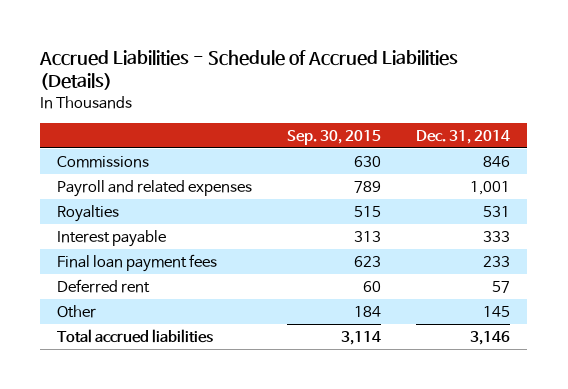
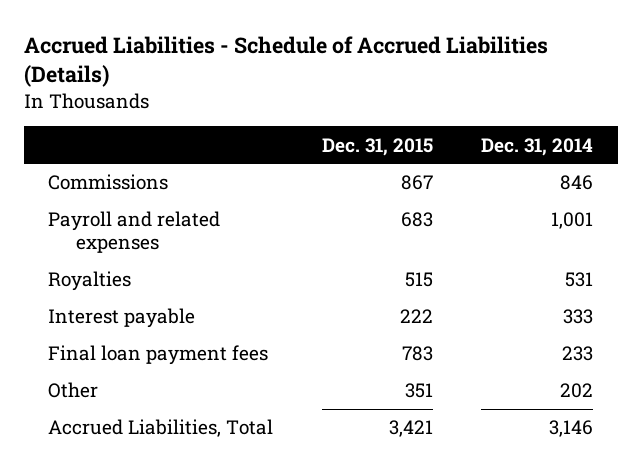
[287,129,382,145] Sep. 30, 2015 -> none
none -> [321,137,433,156] Dec. 31, 2015
[57,278,151,293] Deferred rent -> none
[483,305,511,317] 145 -> [560,383,594,399] 202
[57,328,214,343] Total accrued liabilities -> [48,419,274,438] Accrued Liabilities, Total

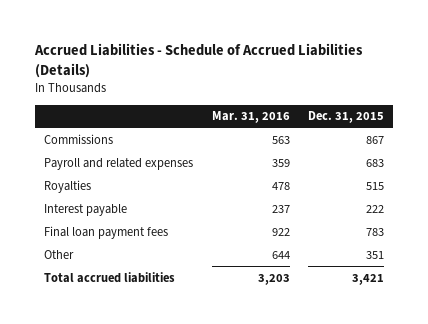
[481,137,594,156] Dec. 31, 2014 -> none
none -> [211,111,290,124] Mar. 31, 2016
[48,419,274,438] Accrued Liabilities, Total -> [44,271,176,283] Total accrued liabilities

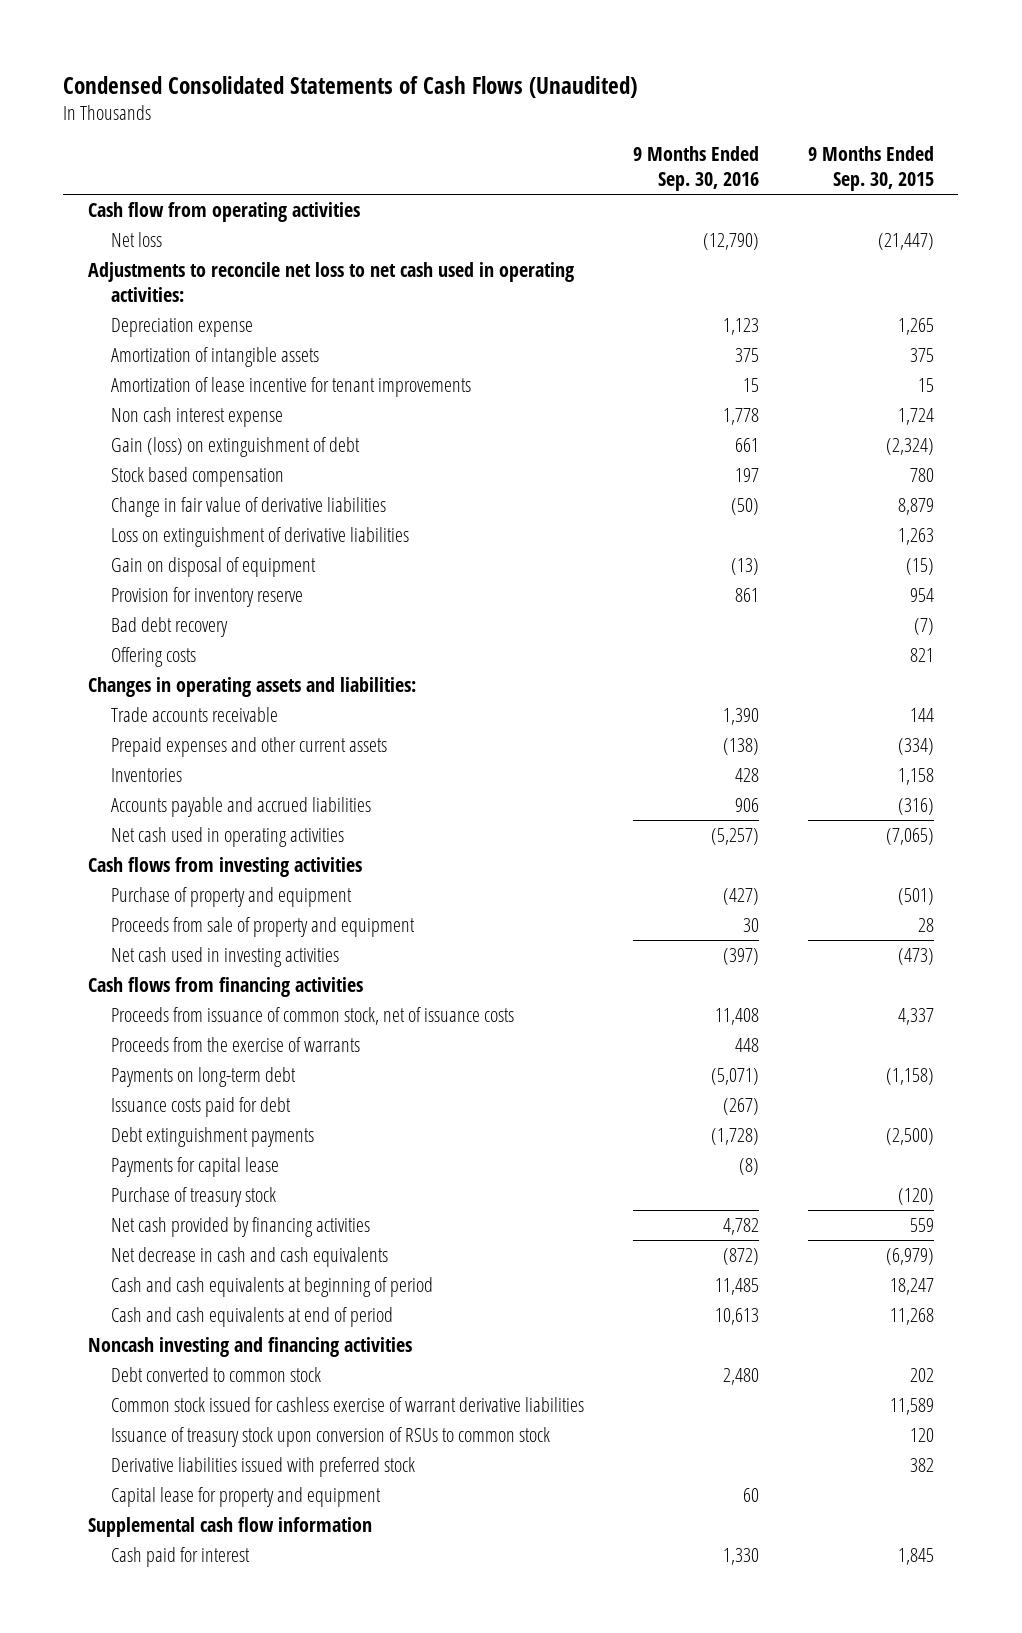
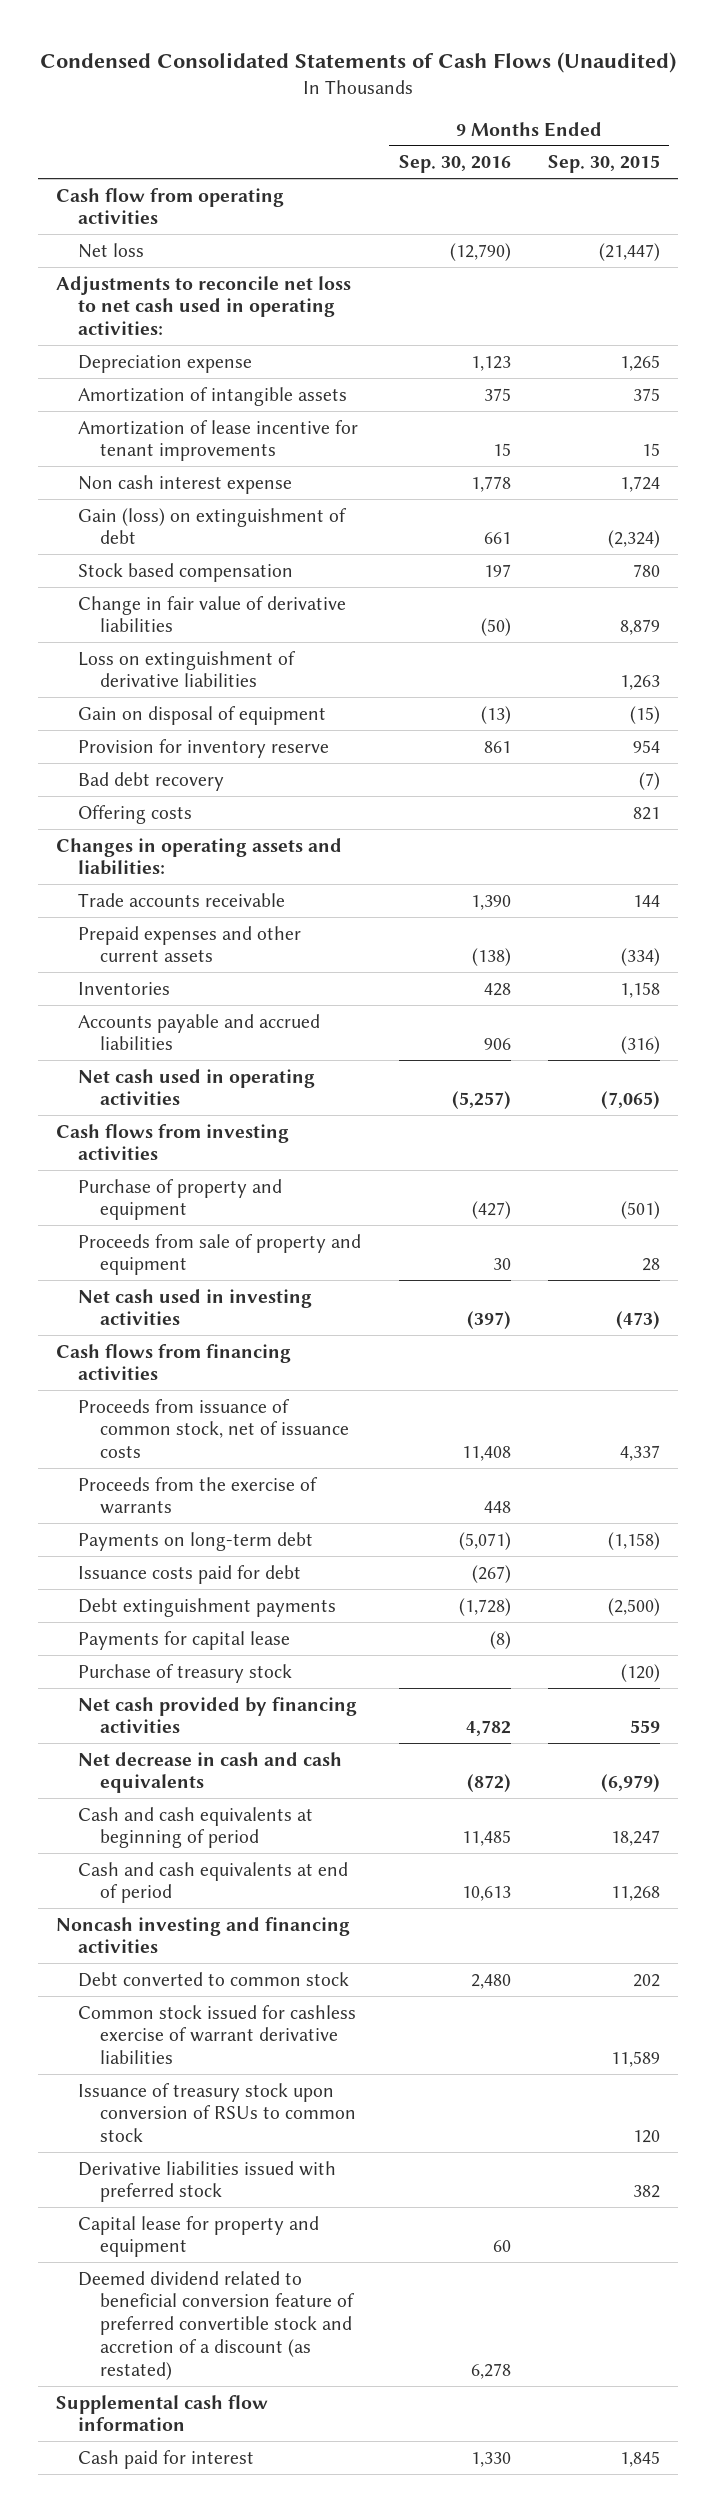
none -> [78,2270,356,2381] Deemed dividend related to beneficial conversion feature of preferred convertible stock and accretion of a discount (as restated)

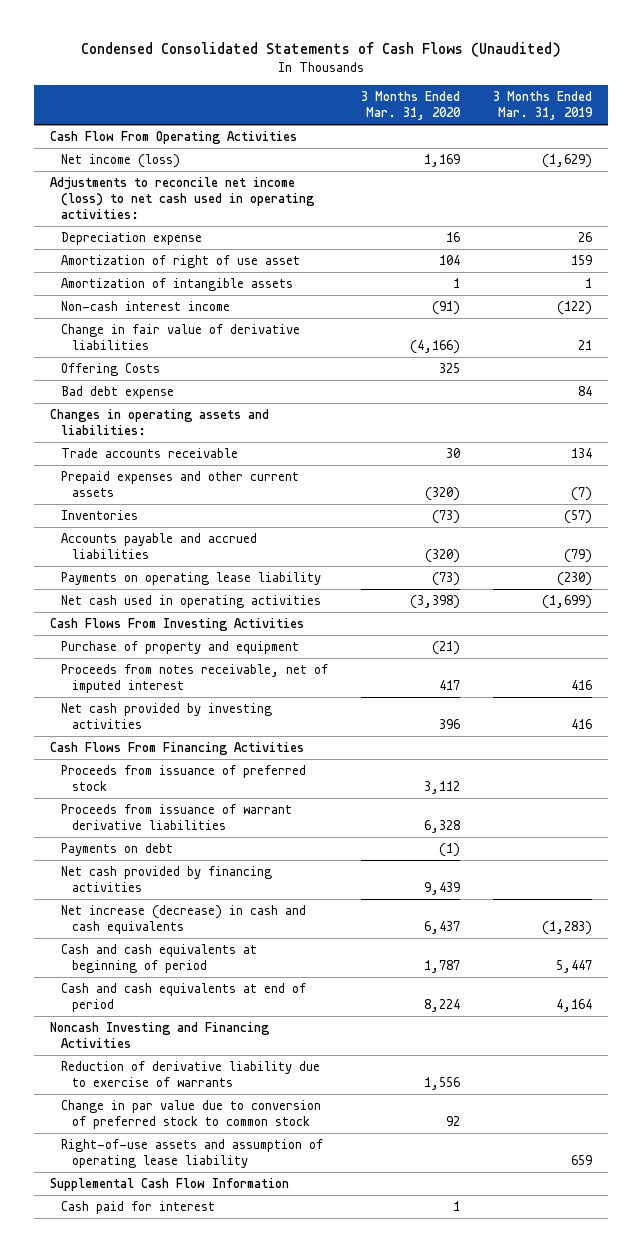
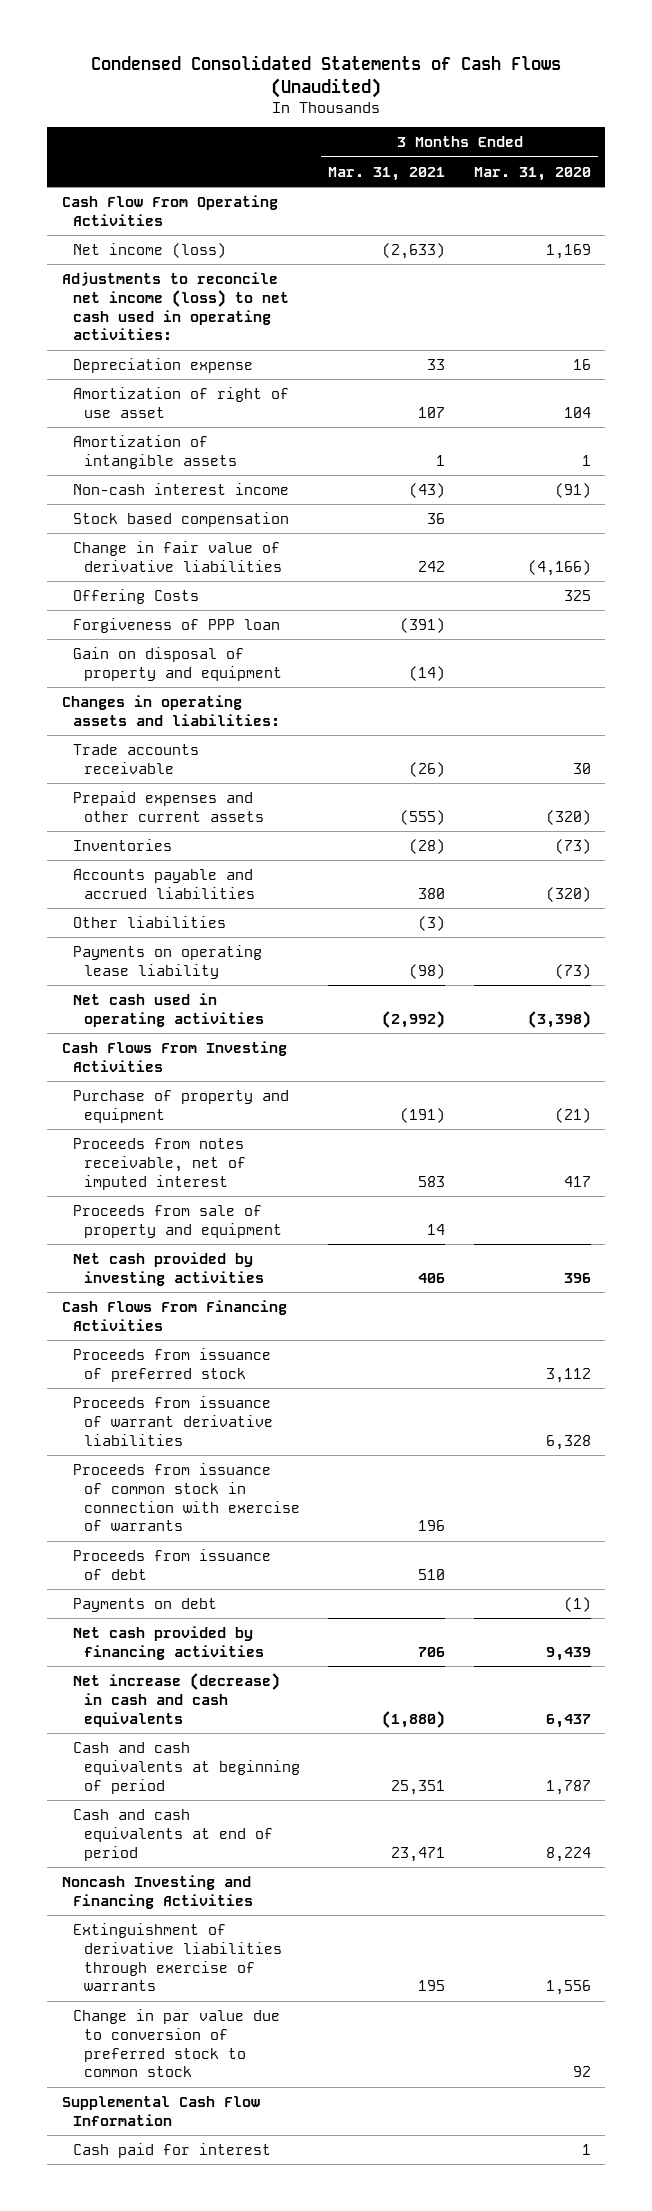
[492,90,593,121] 3 Months Ended Mar. 31, 2019 -> none
none -> [328,166,446,181] Mar. 31, 2021
none -> [72,511,289,527] Stock based compensation
[60,386,174,400] Bad debt expense -> none
none -> [72,617,280,633] Forgiveness of PPP loan
none -> [72,646,282,681] Gain on disposal of property and equipment
none -> [72,915,226,928] Other liabilities
none -> [72,1204,282,1238] Proceeds from sale of property and equipment
none -> [72,1462,300,1532] Proceeds from issuance of common stock in connection with exercise of warrants
none -> [72,1548,271,1580] Proceeds from issuance of debt
[60,1061,320,1088] Reduction of derivative liability due to exercise of warrants -> [72,1922,282,1992] Extinguishment of derivative liabilities through exercise of warrants
[60,1139,323,1169] Right-of-use assets and assumption of operating lease liability -> none

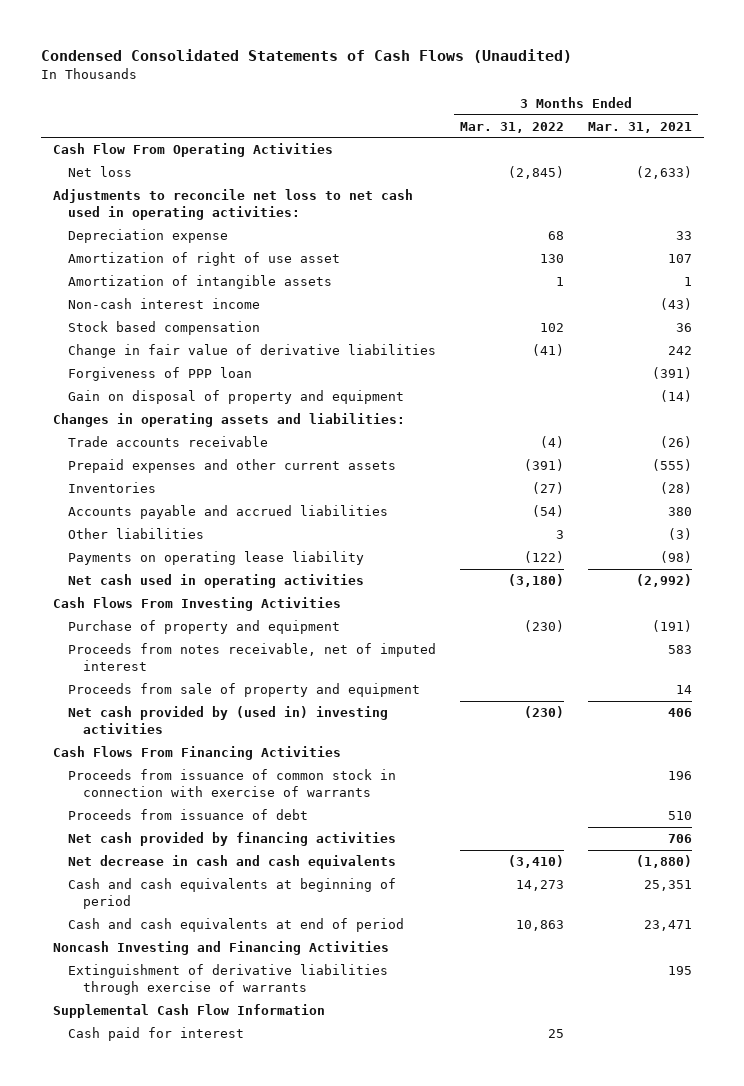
[473,166,591,181] Mar. 31, 2020 -> none
none -> [459,121,564,133] Mar. 31, 2022
[72,242,226,258] Net income (loss) -> [67,166,132,178] Net loss
[61,271,289,341] Adjustments to reconcile net income (loss) to net cash used in operating activities: -> [52,189,413,220] Adjustments to reconcile net loss to net cash used in operating activities:
[72,588,199,604] Offering Costs -> none
[72,1251,264,1286] Net cash provided by investing activities -> [67,706,388,734] Net cash provided by (used in) investing activities
[72,1347,271,1382] Proceeds from issuance of preferred stock -> none
[72,1395,273,1446] Proceeds from issuance of warrant derivative liabilities -> none
[72,1597,217,1612] Payments on debt -> none
[72,1672,280,1727] Net increase (decrease) in cash and cash equivalents -> [67,855,396,870] Net decrease in cash and cash equivalents
[72,2008,280,2078] Change in par value due to conversion of preferred stock to common stock -> none

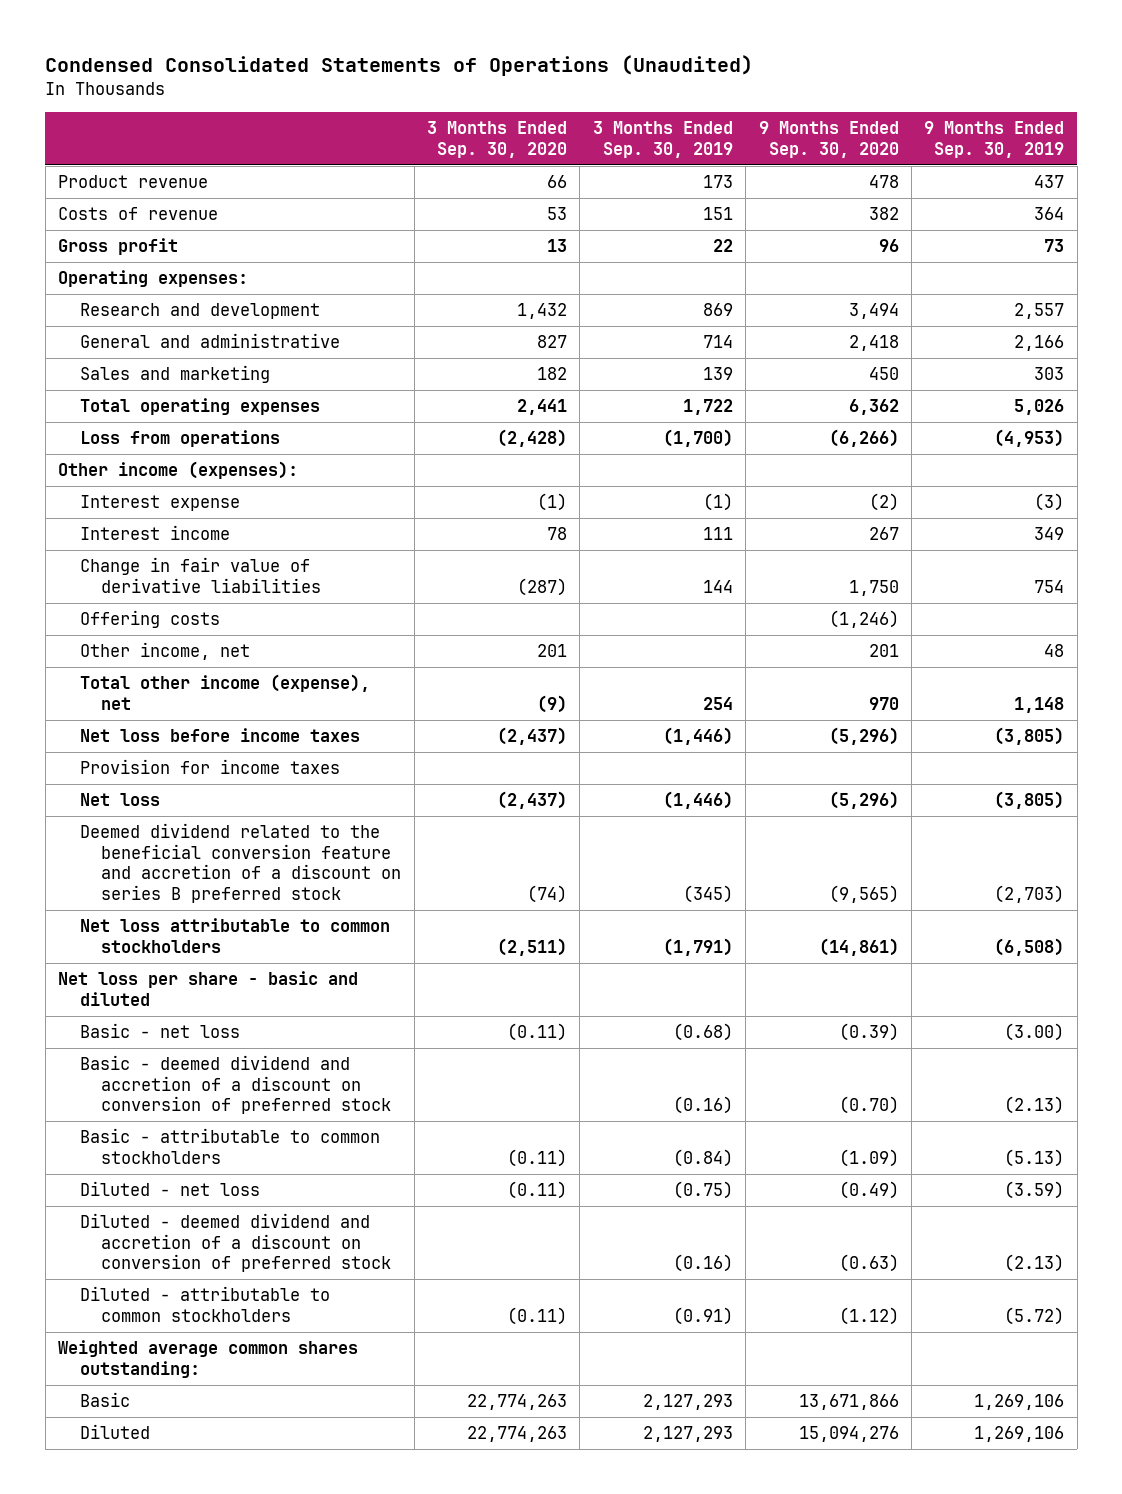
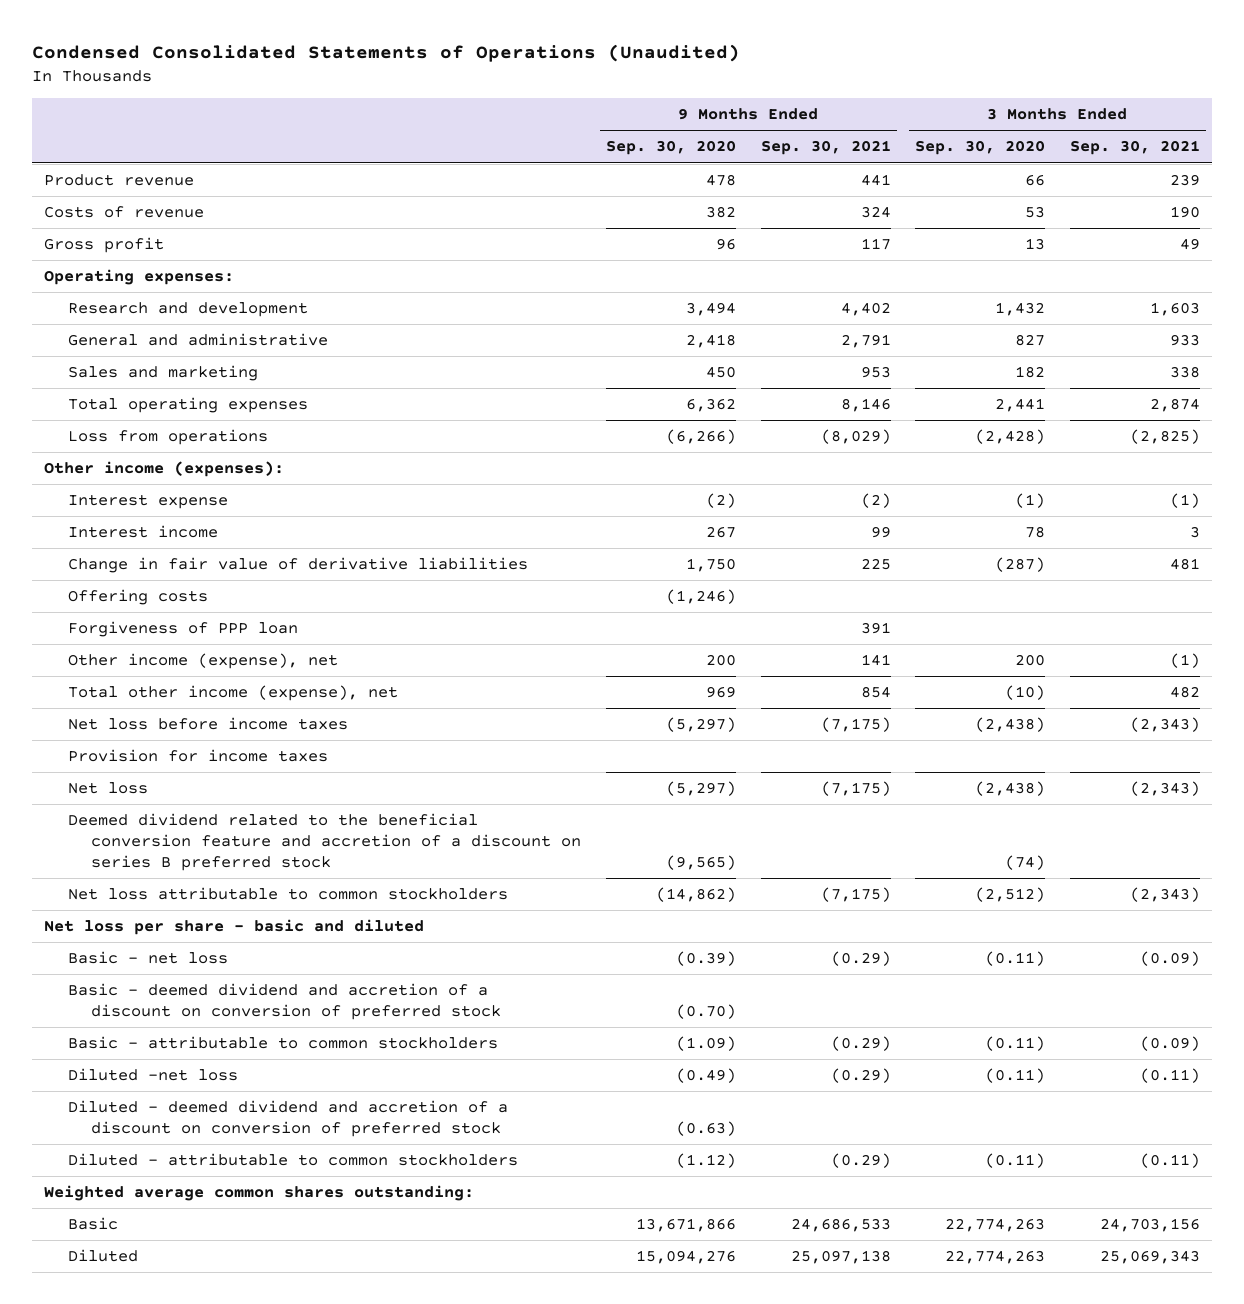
[592,121,733,158] 3 Months Ended Sep. 30, 2019 -> none
[924,121,1065,158] 9 Months Ended Sep. 30, 2019 -> none
none -> [760,140,891,156] Sep. 30, 2021
none -> [1069,140,1200,156] Sep. 30, 2021
none -> [67,621,298,638] Forgiveness of PPP loan
[79,642,250,661] Other income, net -> [67,653,338,670] Other income (expense), net
[537,644,568,658] 201 -> [1015,654,1046,667] 200
[868,644,899,658] 201 -> [705,654,736,667] 200
[537,694,568,713] (9) -> [1005,685,1046,701] (10)
[868,696,899,710] 970 -> [705,686,736,699] 969
[497,727,568,746] (2,437) -> [975,717,1046,733] (2,438)
[828,727,899,746] (5,296) -> [665,717,736,733] (5,297)
[497,791,568,810] (2,437) -> [975,781,1046,797] (2,438)
[828,791,899,810] (5,296) -> [665,781,736,797] (5,297)
[497,937,568,956] (2,511) -> [975,887,1046,903] (2,512)
[818,937,899,956] (14,861) -> [655,887,736,903] (14,862)
[79,1181,260,1197] Diluted - net loss -> [67,1068,238,1082] Diluted -net loss

